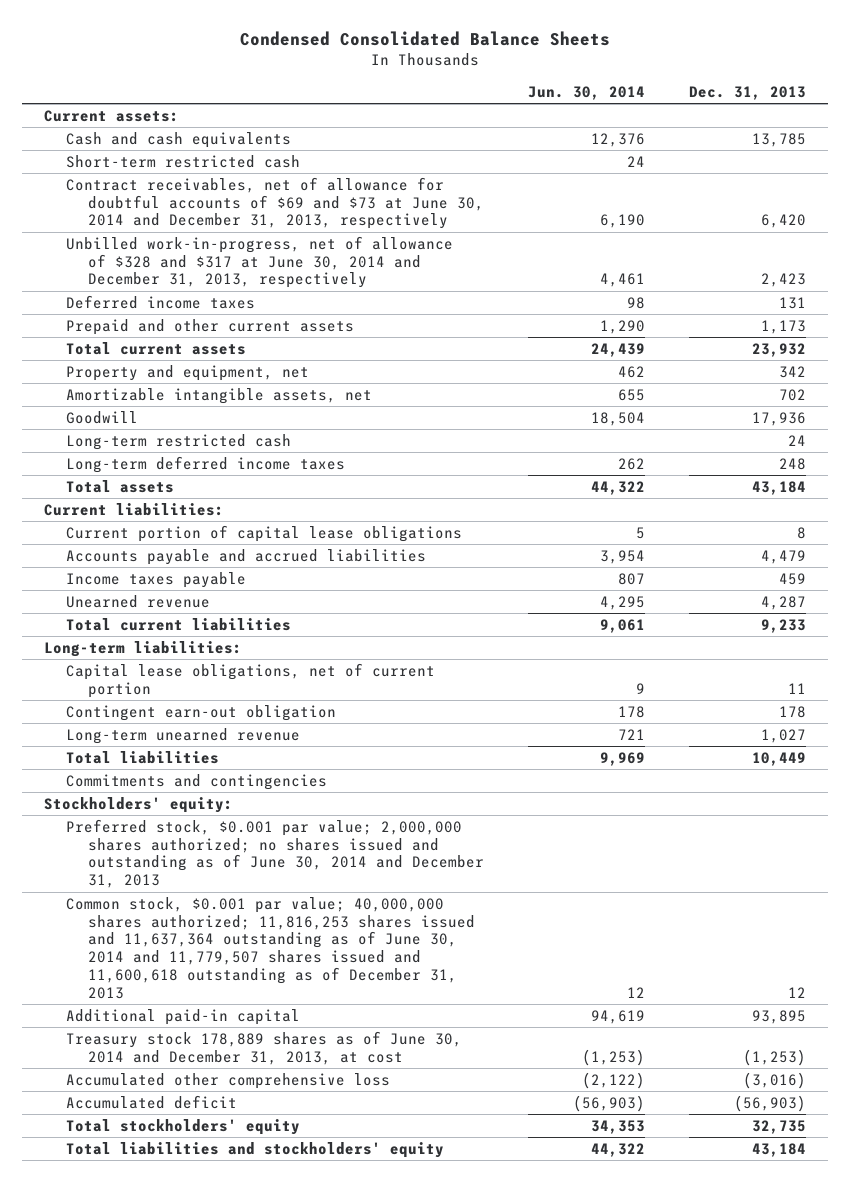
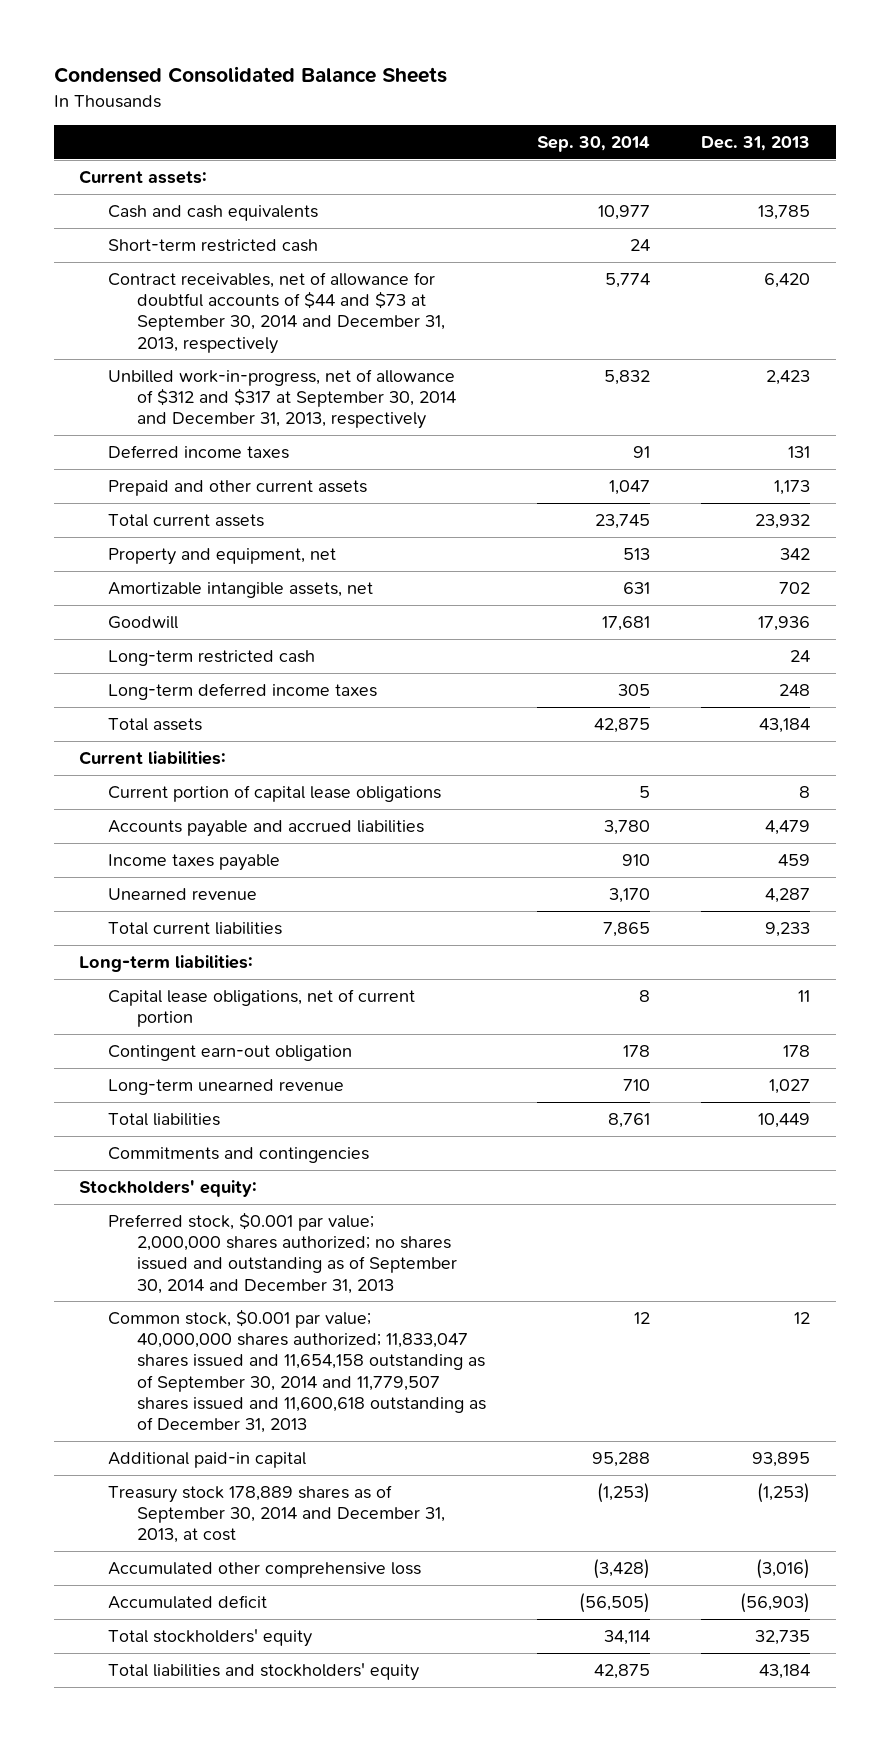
[527,85,645,100] Jun. 30, 2014 -> none
none -> [537,136,651,153] Sep. 30, 2014
[65,176,484,230] Contract receivables, net of allowance for doubtful accounts of $69 and $73 at June 30, 2014 and December 31, 2013, respectively -> [108,272,446,354] Contract receivables, net of allowance for doubtful accounts of $44 and $73 at September 30, 2014 and December 31, 2013, respectively
[65,235,453,289] Unbilled work-in-progress, net of allowance of $328 and $317 at June 30, 2014 and December 31, 2013, respectively -> [108,369,457,430] Unbilled work-in-progress, net of allowance of $312 and $317 at September 30, 2014 and December 31, 2013, respectively
[65,818,484,889] Preferred stock, $0.001 par value; 2,000,000 shares authorized; no shares issued and outstanding as of June 30, 2014 and December 31, 2013 -> [108,1212,458,1294] Preferred stock, $0.001 par value; 2,000,000 shares authorized; no shares issued and outstanding as of September 30, 2014 and December 31, 2013
[65,896,475,999] Common stock, $0.001 par value; 40,000,000 shares authorized; 11,816,253 shares issued and 11,637,364 outstanding as of June 30, 2014 and 11,779,507 shares issued and 11,600,618 outstanding as of December 31, 2013 -> [108,1309,487,1433] Common stock, $0.001 par value; 40,000,000 shares authorized; 11,833,047 shares issued and 11,654,158 outstanding as of September 30, 2014 and 11,779,507 shares issued and 11,600,618 outstanding as of December 31, 2013
[65,1030,462,1065] Treasury stock 178,889 shares as of June 30, 2014 and December 31, 2013, at cost -> [108,1485,446,1544] Treasury stock 178,889 shares as of September 30, 2014 and December 31, 2013, at cost

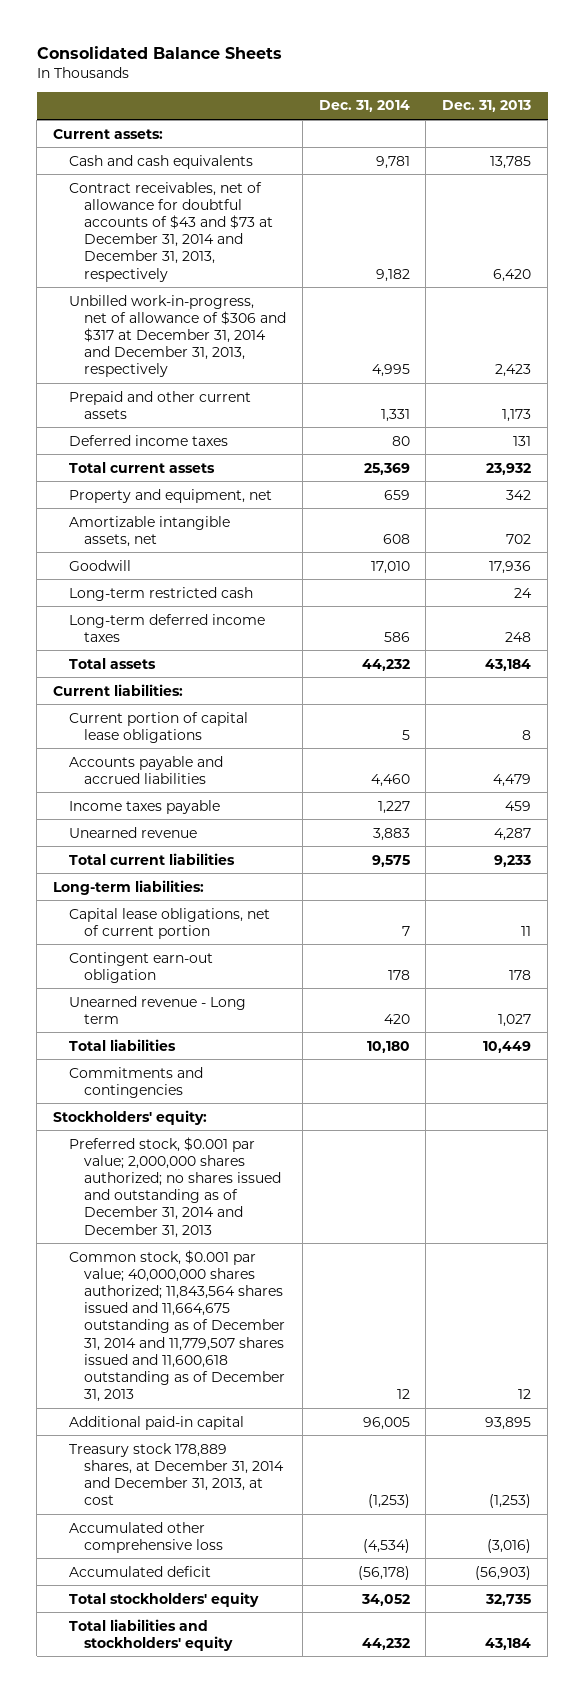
[53,66,447,84] Condensed Consolidated Balance Sheets -> [36,45,282,59] Consolidated Balance Sheets
[537,136,651,153] Sep. 30, 2014 -> none
none -> [318,100,410,113] Dec. 31, 2014
[108,239,319,253] Short-term restricted cash -> none
[108,272,446,354] Contract receivables, net of allowance for doubtful accounts of $44 and $73 at September 30, 2014 and December 31, 2013, respectively -> [68,181,273,282] Contract receivables, net of allowance for doubtful accounts of $43 and $73 at December 31, 2014 and December 31, 2013, respectively
[108,369,457,430] Unbilled work-in-progress, net of allowance of $312 and $317 at September 30, 2014 and December 31, 2013, respectively -> [68,294,286,378] Unbilled work-in-progress, net of allowance of $306 and $317 at December 31, 2014 and December 31, 2013, respectively
[108,445,290,460] Deferred income taxes -> [68,434,228,446] Deferred income taxes
[108,1079,345,1096] Long-term unearned revenue -> [68,995,246,1024] Unearned revenue - Long term
[108,1212,458,1294] Preferred stock, $0.001 par value; 2,000,000 shares authorized; no shares issued and outstanding as of September 30, 2014 and December 31, 2013 -> [68,1136,281,1238] Preferred stock, $0.001 par value; 2,000,000 shares authorized; no shares issued and outstanding as of December 31, 2014 and December 31, 2013
[108,1309,487,1433] Common stock, $0.001 par value; 40,000,000 shares authorized; 11,833,047 shares issued and 11,654,158 outstanding as of September 30, 2014 and 11,779,507 shares issued and 11,600,618 outstanding as of December 31, 2013 -> [68,1249,285,1403] Common stock, $0.001 par value; 40,000,000 shares authorized; 11,843,564 shares issued and 11,664,675 outstanding as of December 31, 2014 and 11,779,507 shares issued and 11,600,618 outstanding as of December 31, 2013
[108,1485,446,1544] Treasury stock 178,889 shares as of September 30, 2014 and December 31, 2013, at cost -> [68,1442,284,1506] Treasury stock 178,889 shares, at December 31, 2014 and December 31, 2013, at cost

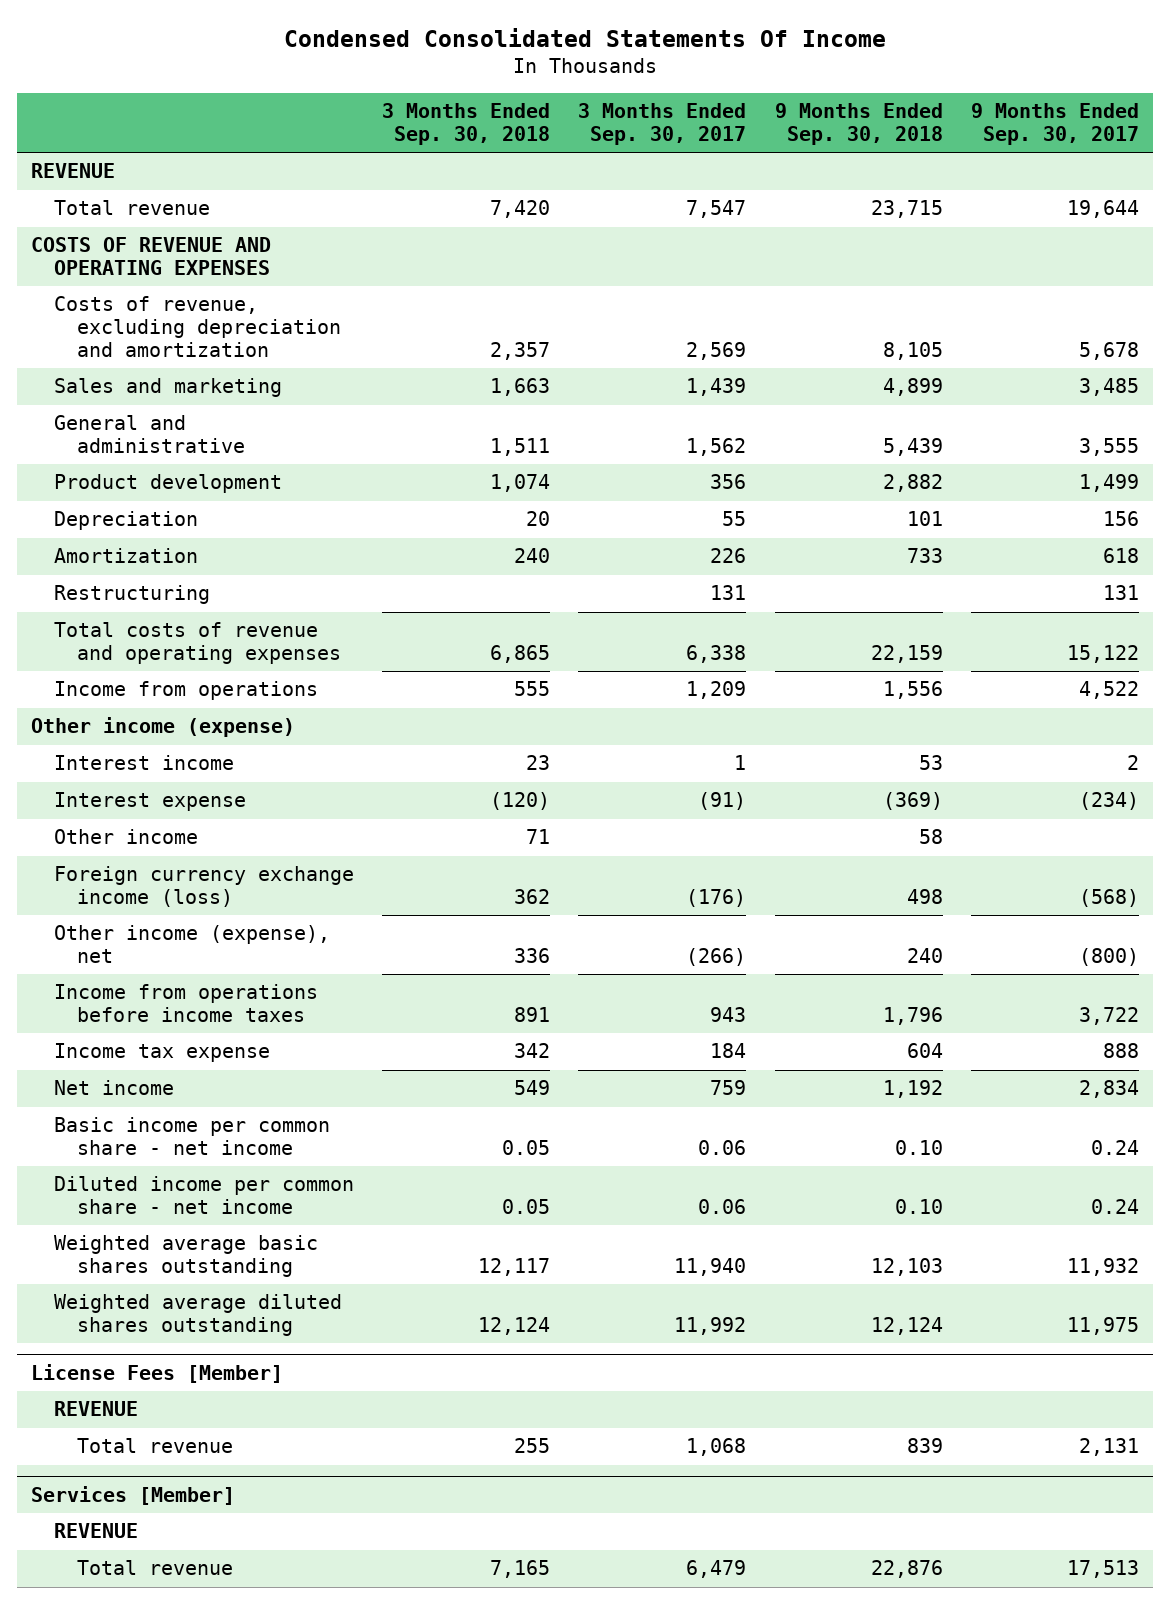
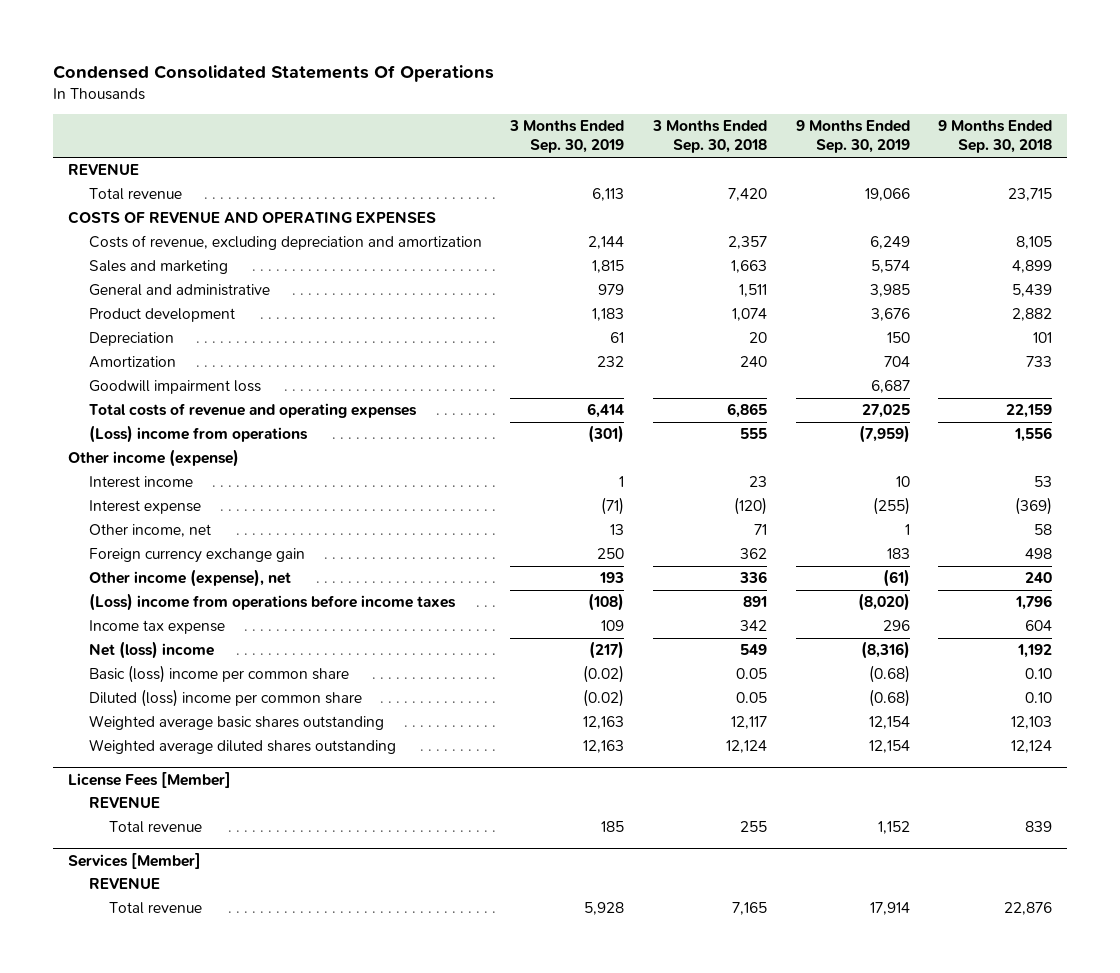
[284,28,887,48] Condensed Consolidated Statements Of Income -> [53,64,495,82] Condensed Consolidated Statements Of Operations
[578,103,747,146] 3 Months Ended Sep. 30, 2017 -> none
[971,103,1140,146] 9 Months Ended Sep. 30, 2017 -> none
none -> [509,120,625,154] 3 Months Ended Sep. 30, 2019
none -> [795,120,910,154] 9 Months Ended Sep. 30, 2019
[53,585,210,605] Restructuring -> none
none -> [88,380,261,395] Goodwill impairment loss
[53,681,318,701] Income from operations -> [88,425,308,444] (Loss) income from operations
[53,829,198,845] Other income -> [88,524,211,538] Other income, net
[53,866,354,908] Foreign currency exchange income (loss) -> [88,548,305,564] Foreign currency exchange gain
[53,984,318,1023] Income from operations before income taxes -> [88,593,456,612] (Loss) income from operations before income taxes
[53,1080,174,1096] Net income -> [88,641,214,660] Net (loss) income
[53,1117,330,1156] Basic income per common share - net income -> [88,665,349,684] Basic (loss) income per common share
[53,1176,354,1215] Diluted income per common share - net income -> [88,689,362,708] Diluted (loss) income per common share

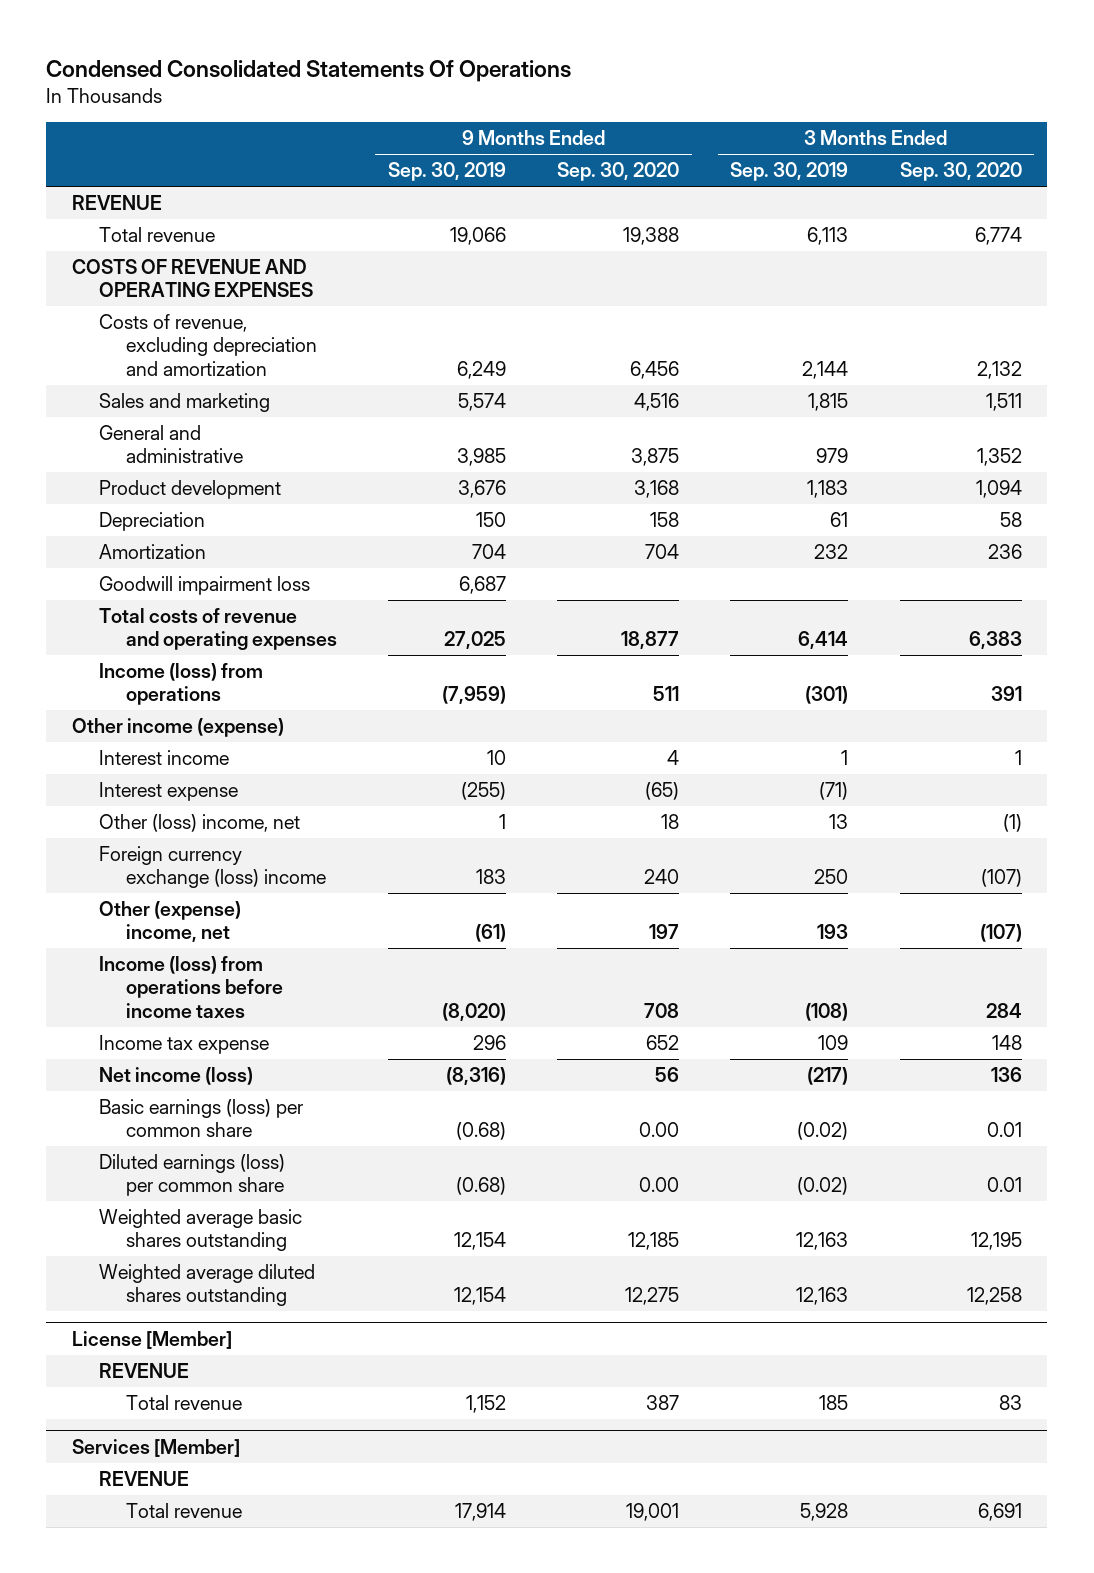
[651,120,767,154] 3 Months Ended Sep. 30, 2018 -> none
[938,120,1053,154] 9 Months Ended Sep. 30, 2018 -> none
none -> [557,162,680,182] Sep. 30, 2020
none -> [899,162,1022,182] Sep. 30, 2020
[88,425,308,444] (Loss) income from operations -> [98,663,263,706] Income (loss) from operations
[88,524,211,538] Other income, net -> [98,814,300,833] Other (loss) income, net
[88,548,305,564] Foreign currency exchange gain -> [98,846,326,889] Foreign currency exchange (loss) income
[88,569,291,588] Other income (expense), net -> [98,901,241,943] Other (expense) income, net
[88,593,456,612] (Loss) income from operations before income taxes -> [98,956,283,1018] Income (loss) from operations before income taxes
[88,641,214,660] Net (loss) income -> [98,1067,253,1086] Net income (loss)
[88,665,349,684] Basic (loss) income per common share -> [98,1099,303,1138] Basic earnings (loss) per common share
[88,689,362,708] Diluted (loss) income per common share -> [98,1154,285,1197] Diluted earnings (loss) per common share
[67,771,231,788] License Fees [Member] -> [72,1330,233,1349] License [Member]

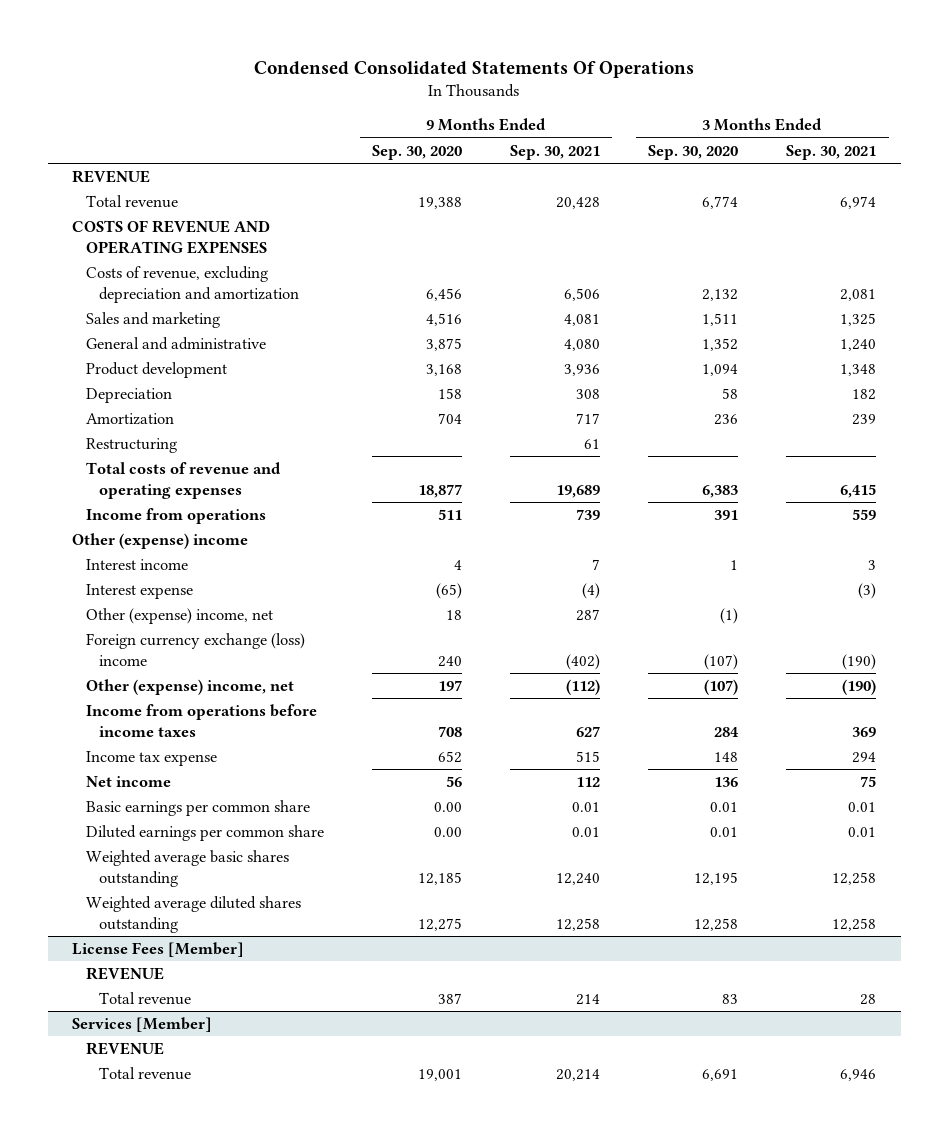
[388,162,507,182] Sep. 30, 2019 -> none
[730,162,849,182] Sep. 30, 2019 -> none
none -> [510,144,601,160] Sep. 30, 2021
none -> [786,144,877,160] Sep. 30, 2021
[98,576,310,596] Goodwill impairment loss -> none
none -> [85,438,177,454] Restructuring
[98,663,263,706] Income (loss) from operations -> [85,508,266,525] Income from operations
[72,718,285,738] Other income (expense) -> [72,533,249,550] Other (expense) income
[98,814,300,833] Other (loss) income, net -> [85,608,273,625] Other (expense) income, net
[98,956,283,1018] Income (loss) from operations before income taxes -> [85,704,317,737] Income from operations before income taxes
[98,1067,253,1086] Net income (loss) -> [85,776,171,788] Net income
[98,1099,303,1138] Basic earnings (loss) per common share -> [85,800,310,817] Basic earnings per common share
[98,1154,285,1197] Diluted earnings (loss) per common share -> [85,825,324,842] Diluted earnings per common share
[72,1330,233,1349] License [Member] -> [72,942,245,958] License Fees [Member]

